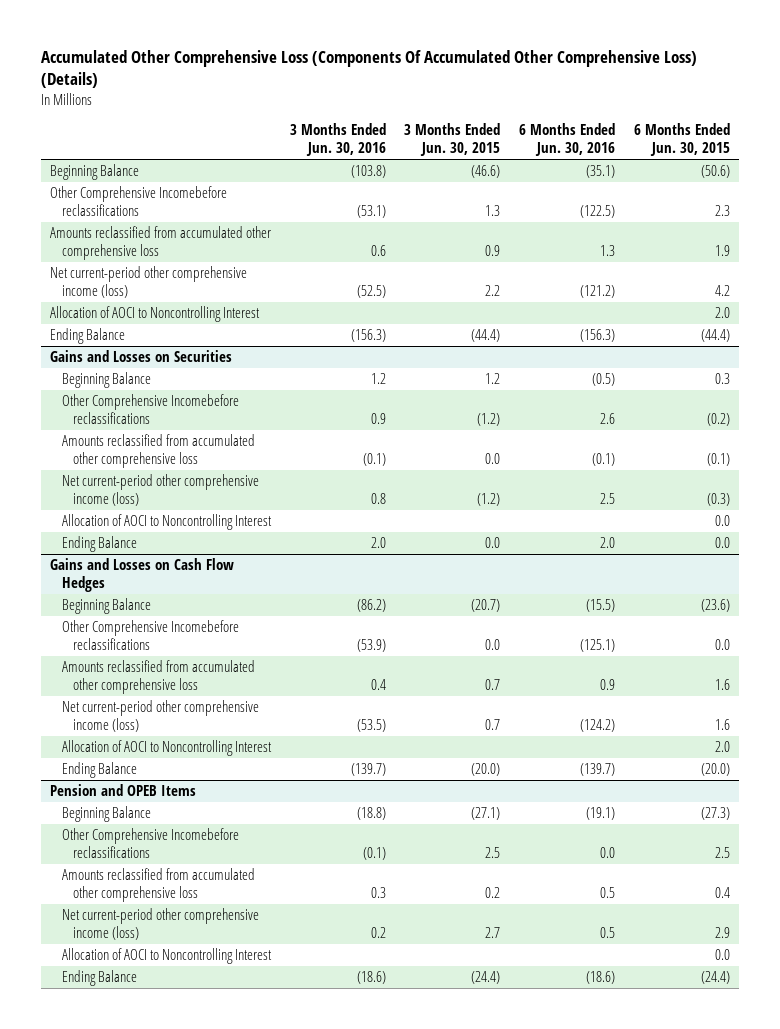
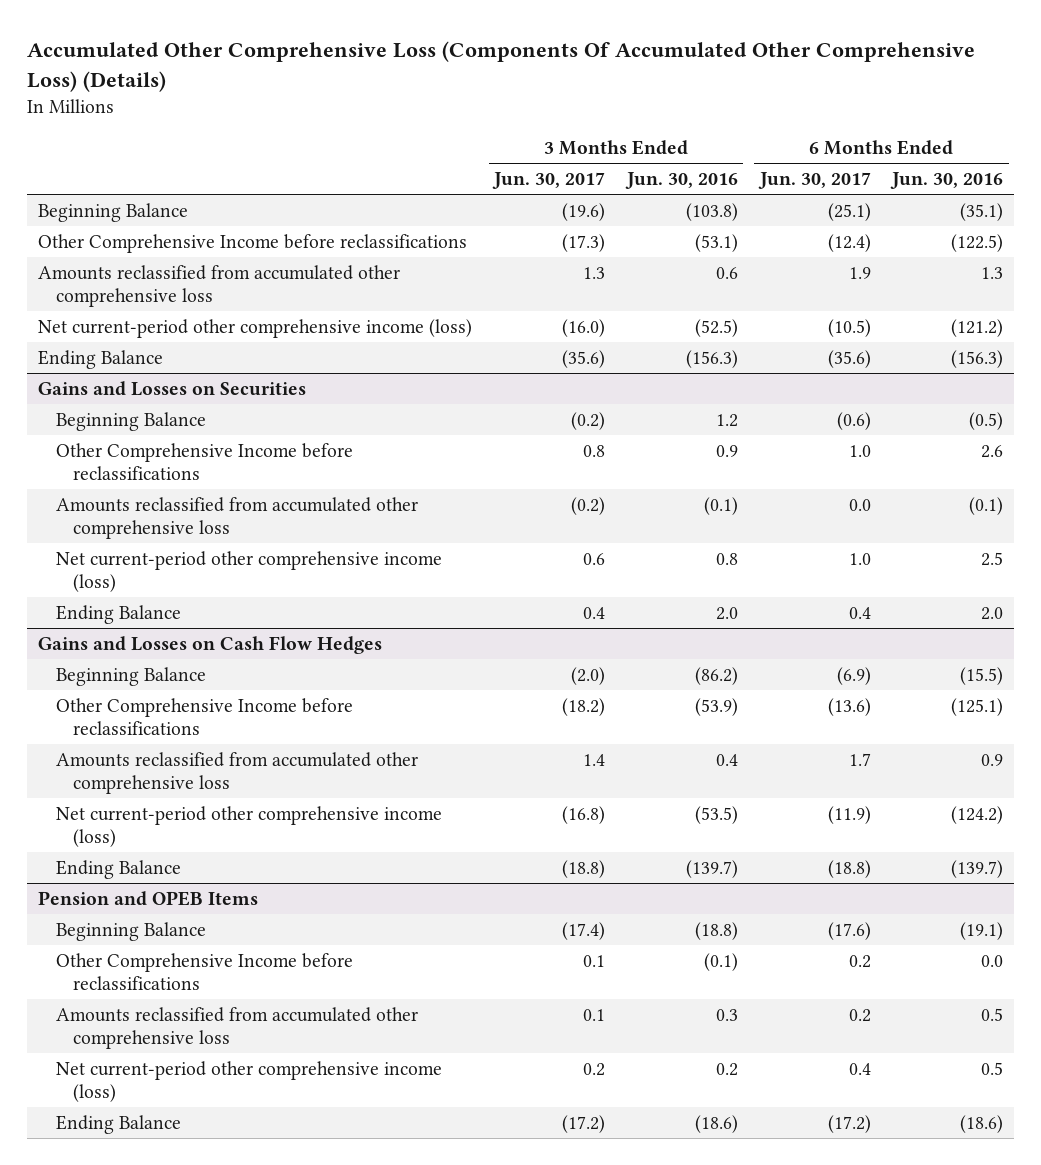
[404,122,501,157] 3 Months Ended Jun. 30, 2015 -> none
[633,122,730,157] 6 Months Ended Jun. 30, 2015 -> none
none -> [491,172,605,190] Jun. 30, 2017
none -> [757,172,871,190] Jun. 30, 2017
[49,186,227,217] Other Comprehensive Incomebefore reclassifications -> [38,233,468,253] Other Comprehensive Income before reclassifications
[49,306,260,323] Allocation of AOCI to Noncontrolling Interest -> none
[61,394,239,425] Other Comprehensive Incomebefore reclassifications -> [55,442,353,481] Other Comprehensive Income before reclassifications
[61,514,272,531] Allocation of AOCI to Noncontrolling Interest -> none
[61,620,239,651] Other Comprehensive Incomebefore reclassifications -> [55,697,353,736] Other Comprehensive Income before reclassifications
[61,740,272,757] Allocation of AOCI to Noncontrolling Interest -> none
[61,828,239,859] Other Comprehensive Incomebefore reclassifications -> [55,952,353,991] Other Comprehensive Income before reclassifications
[61,948,272,965] Allocation of AOCI to Noncontrolling Interest -> none

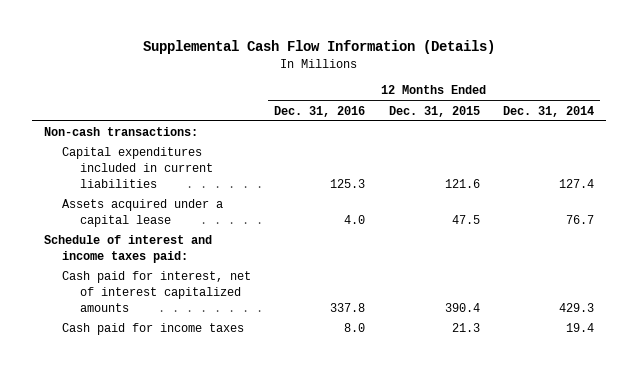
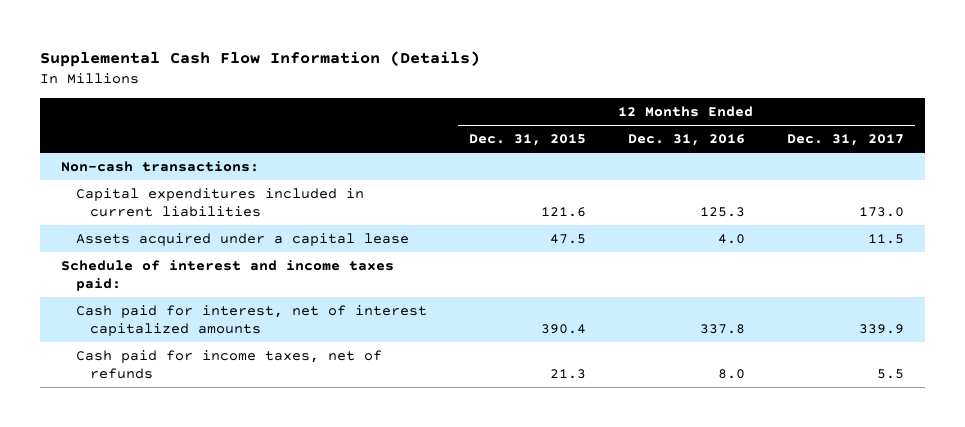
[502,105,594,117] Dec. 31, 2014 -> none
none -> [787,134,905,147] Dec. 31, 2017
[61,323,244,336] Cash paid for income taxes -> [75,350,382,379] Cash paid for income taxes, net of refunds

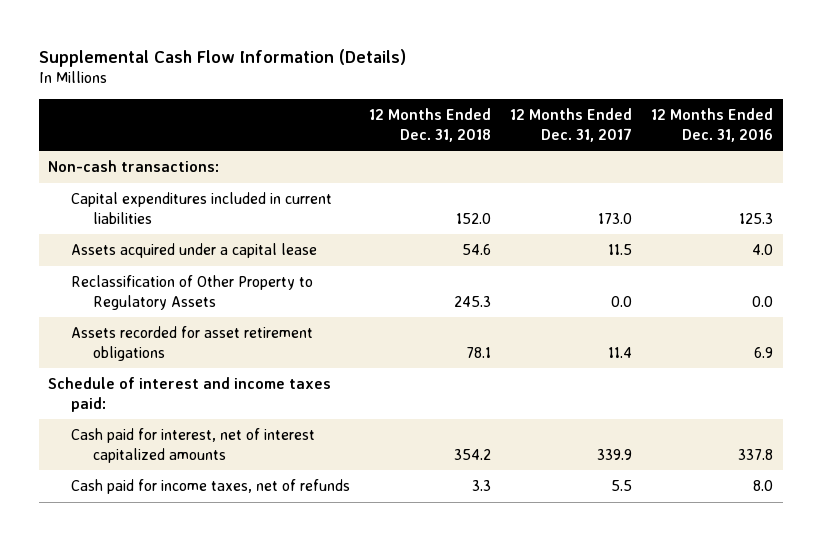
[468,134,586,147] Dec. 31, 2015 -> none
none -> [368,107,491,142] 12 Months Ended Dec. 31, 2018
none -> [70,275,313,310] Reclassification of Other Property to Regulatory Assets
none -> [70,326,313,361] Assets recorded for asset retirement obligations

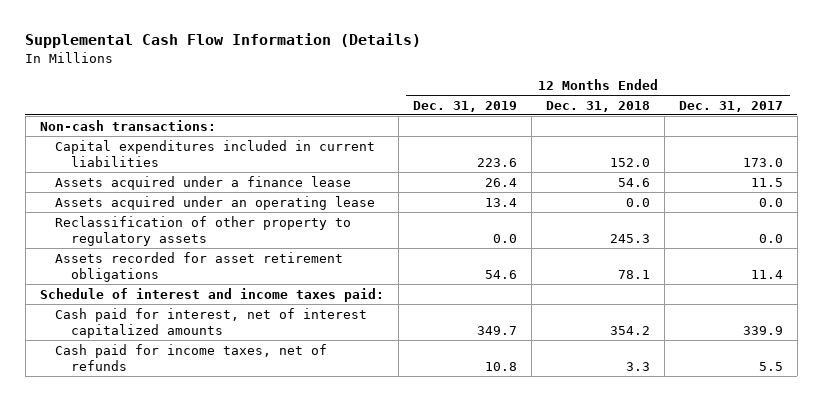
[651,107,774,142] 12 Months Ended Dec. 31, 2016 -> none
none -> [412,100,517,112] Dec. 31, 2019
[70,243,317,259] Assets acquired under a capital lease -> [55,175,352,190] Assets acquired under a finance lease
none -> [55,195,376,210] Assets acquired under an operating lease
[70,275,313,310] Reclassification of Other Property to Regulatory Assets -> [55,215,352,246] Reclassification of other property to regulatory assets

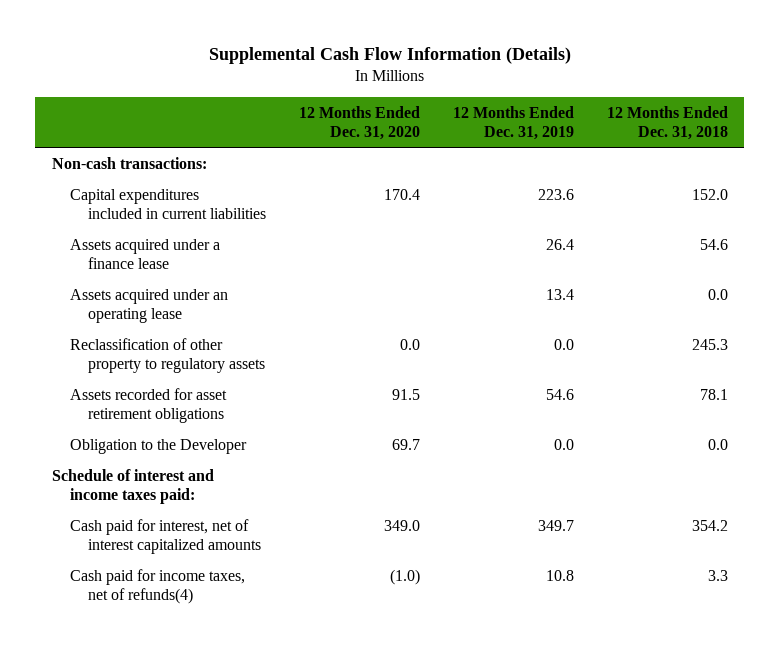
[678,100,783,112] Dec. 31, 2017 -> none
none -> [299,105,421,141] 12 Months Ended Dec. 31, 2020
none -> [70,438,248,454] Obligation to the Developer
[55,343,328,371] Cash paid for income taxes, net of refunds -> [70,568,246,605] Cash paid for income taxes, net of refunds(4)

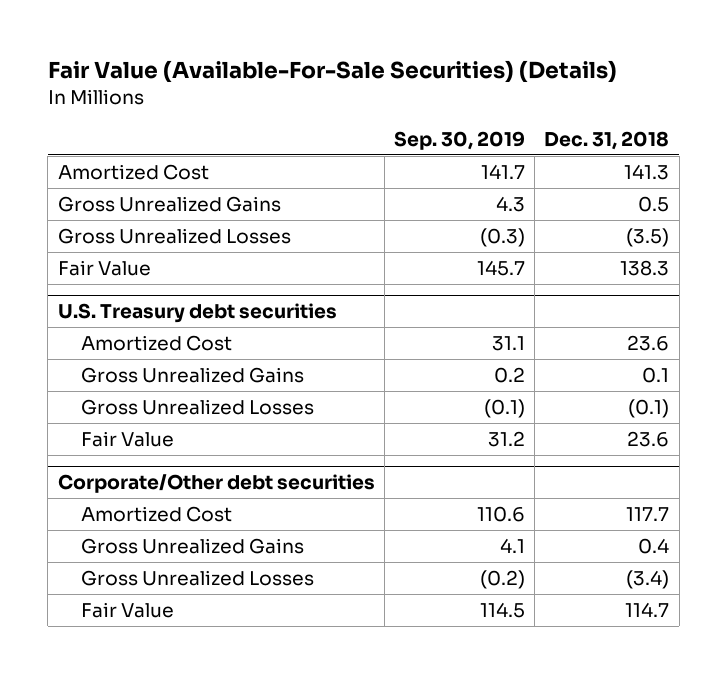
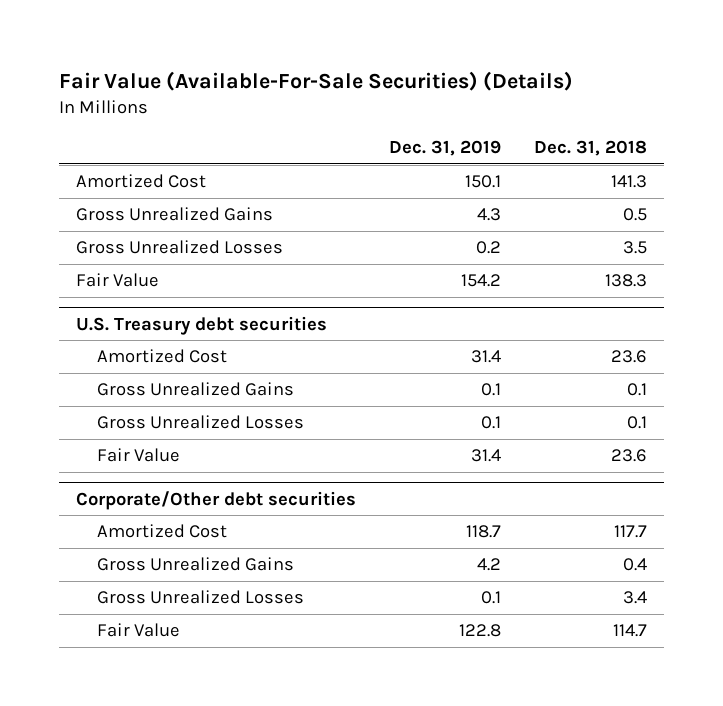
[394,130,526,150] Sep. 30, 2019 -> none
none -> [388,140,501,157] Dec. 31, 2019
[626,228,670,248] (3.5) -> [623,241,648,255] 3.5
[628,399,670,419] (0.1) -> [627,416,648,430] 0.1
[626,570,670,590] (3.4) -> [623,591,648,605] 3.4

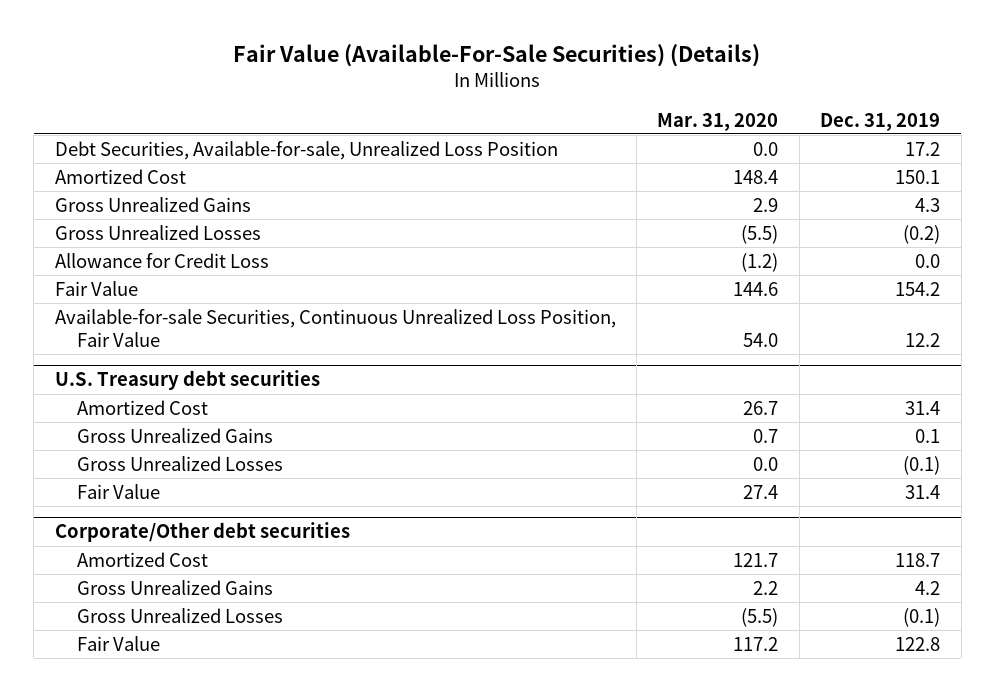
[534,140,648,157] Dec. 31, 2018 -> none
none -> [657,112,779,131] Mar. 31, 2020
none -> [54,140,558,160] Debt Securities, Available-for-sale, Unrealized Loss Position
[475,241,501,255] 0.2 -> [903,224,941,244] (0.2)
none -> [54,252,269,268] Allowance for Credit Loss
none -> [54,308,616,348] Available-for-sale Securities, Continuous Unrealized Loss Position, Fair Value
[480,416,501,430] 0.1 -> [903,455,941,475] (0.1)
[480,591,501,605] 0.1 -> [903,607,941,627] (0.1)

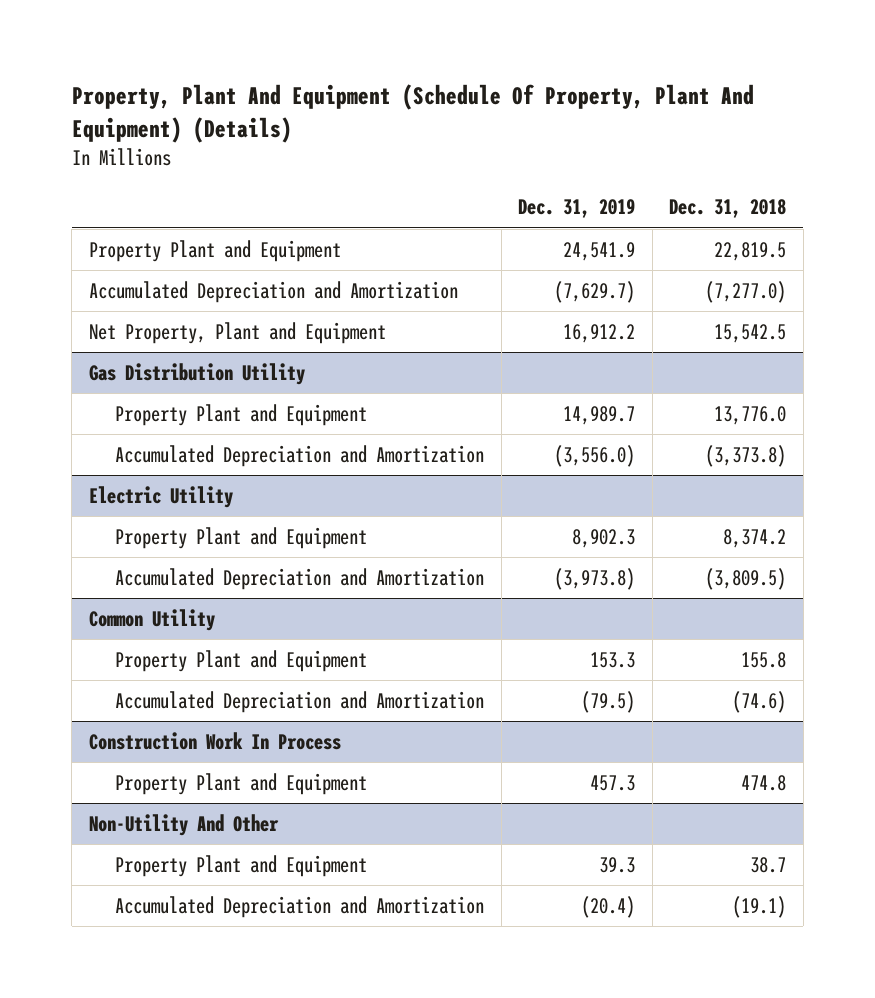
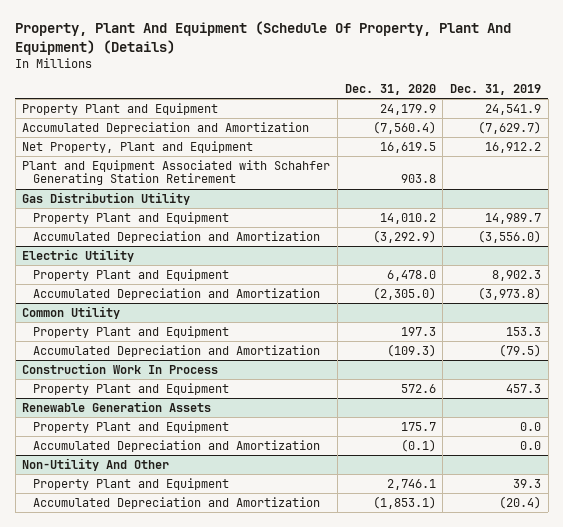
[669,199,787,219] Dec. 31, 2018 -> none
none -> [344,84,436,96] Dec. 31, 2020
none -> [22,159,331,186] Plant and Equipment Associated with Schahfer Generating Station Retirement
none -> [22,400,212,412] Renewable Generation Assets
none -> [32,420,229,433] Property Plant and Equipment
none -> [32,439,320,452] Accumulated Depreciation and Amortization

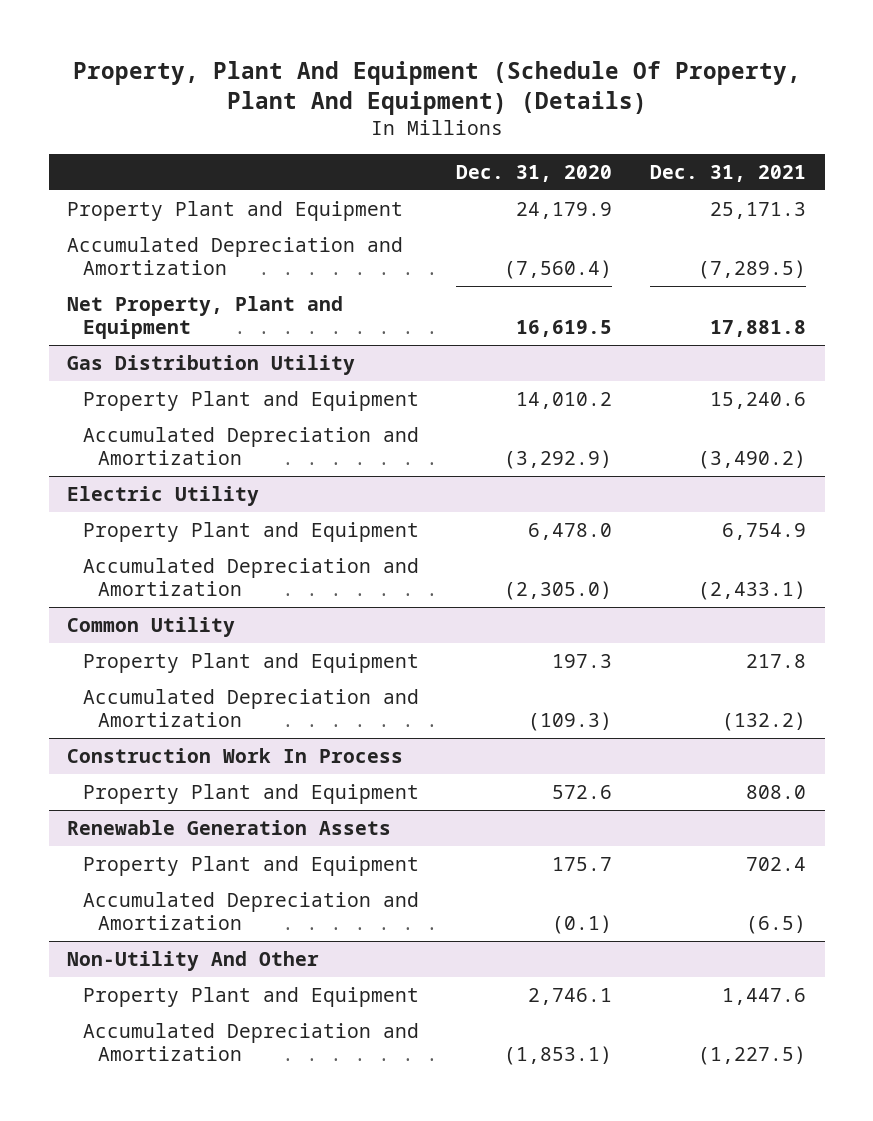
[450,84,542,96] Dec. 31, 2019 -> none
none -> [650,164,807,182] Dec. 31, 2021
[22,159,331,186] Plant and Equipment Associated with Schahfer Generating Station Retirement -> none

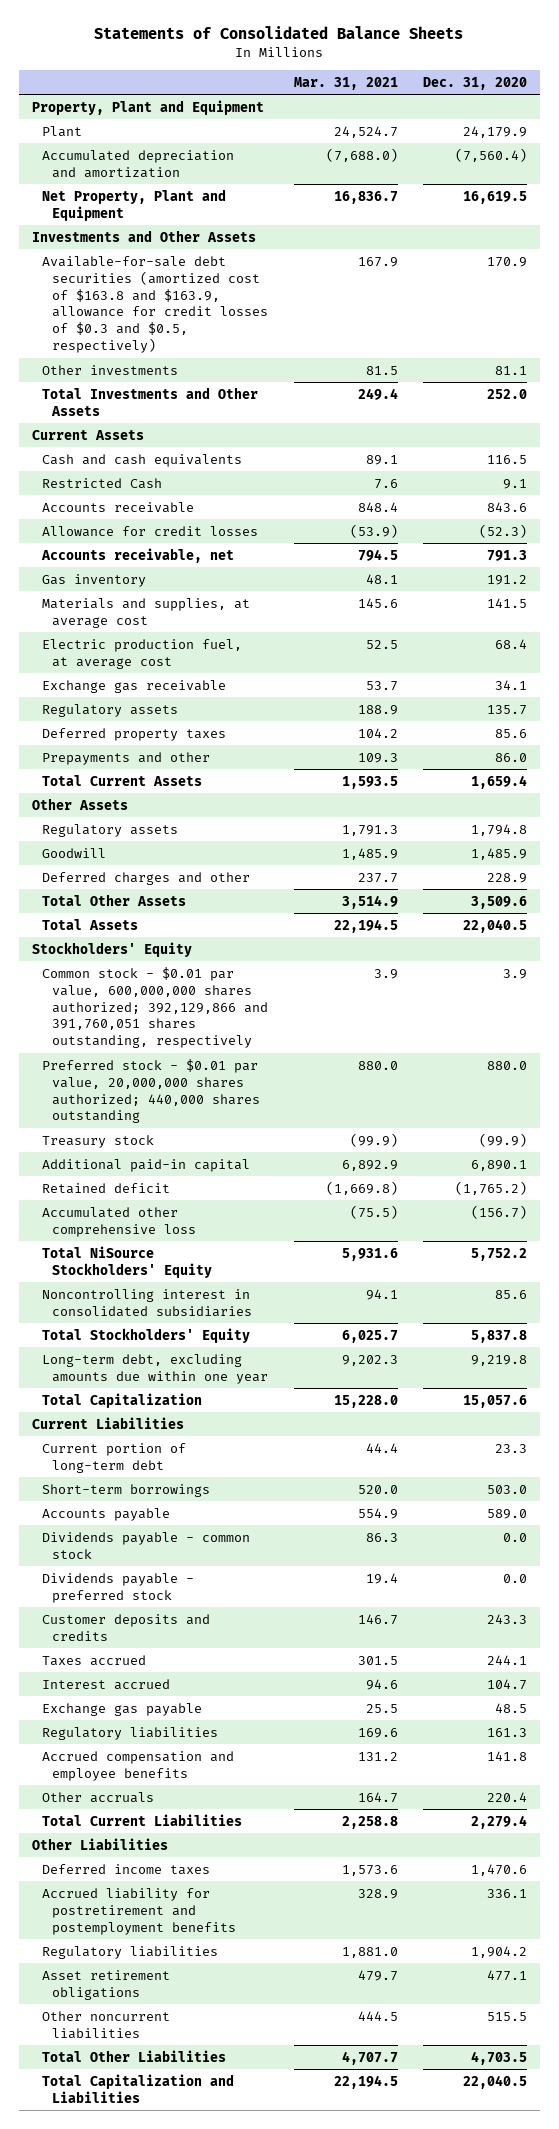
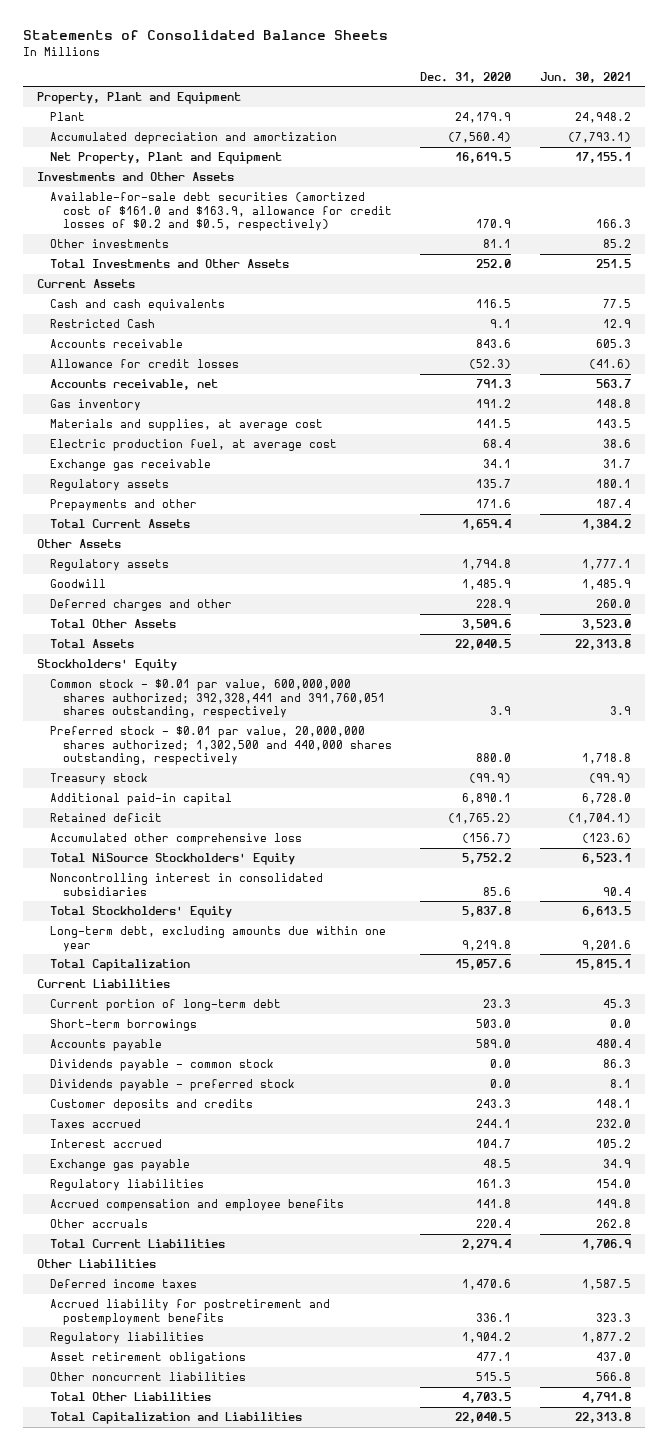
[293,76,398,90] Mar. 31, 2021 -> none
none -> [540,71,632,83] Jun. 30, 2021
[41,255,268,354] Available-for-sale debt securities (amortized cost of $163.8 and $163.9, allowance for credit losses of $0.3 and $0.5, respectively) -> [49,192,392,232] Available-for-sale debt securities (amortized cost of $161.0 and $163.9, allowance for credit losses of $0.2 and $0.5, respectively)
[41,727,226,741] Deferred property taxes -> none
[495,752,528,762] 86.0 -> [476,499,512,509] 171.6
[41,966,268,1049] Common stock - $0.01 par value, 600,000,000 shares authorized; 392,129,866 and 391,760,051 shares outstanding, respectively -> [49,679,385,719] Common stock - $0.01 par value, 600,000,000 shares authorized; 392,328,441 and 391,760,051 shares outstanding, respectively
[41,1058,260,1124] Preferred stock - $0.01 par value, 20,000,000 shares authorized; 440,000 shares outstanding -> [49,726,392,766] Preferred stock - $0.01 par value, 20,000,000 shares authorized; 1,302,500 and 440,000 shares outstanding, respectively

